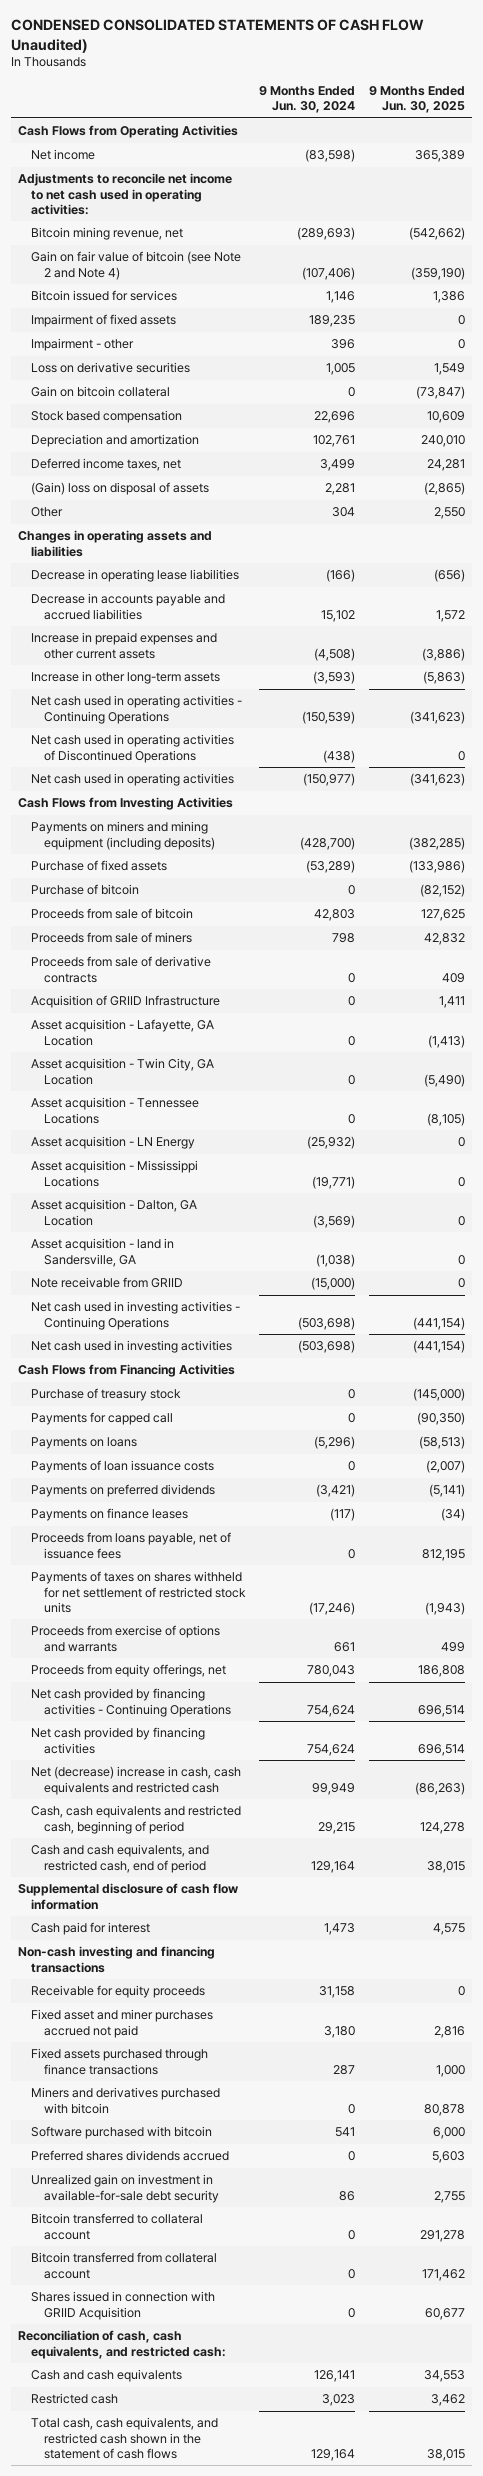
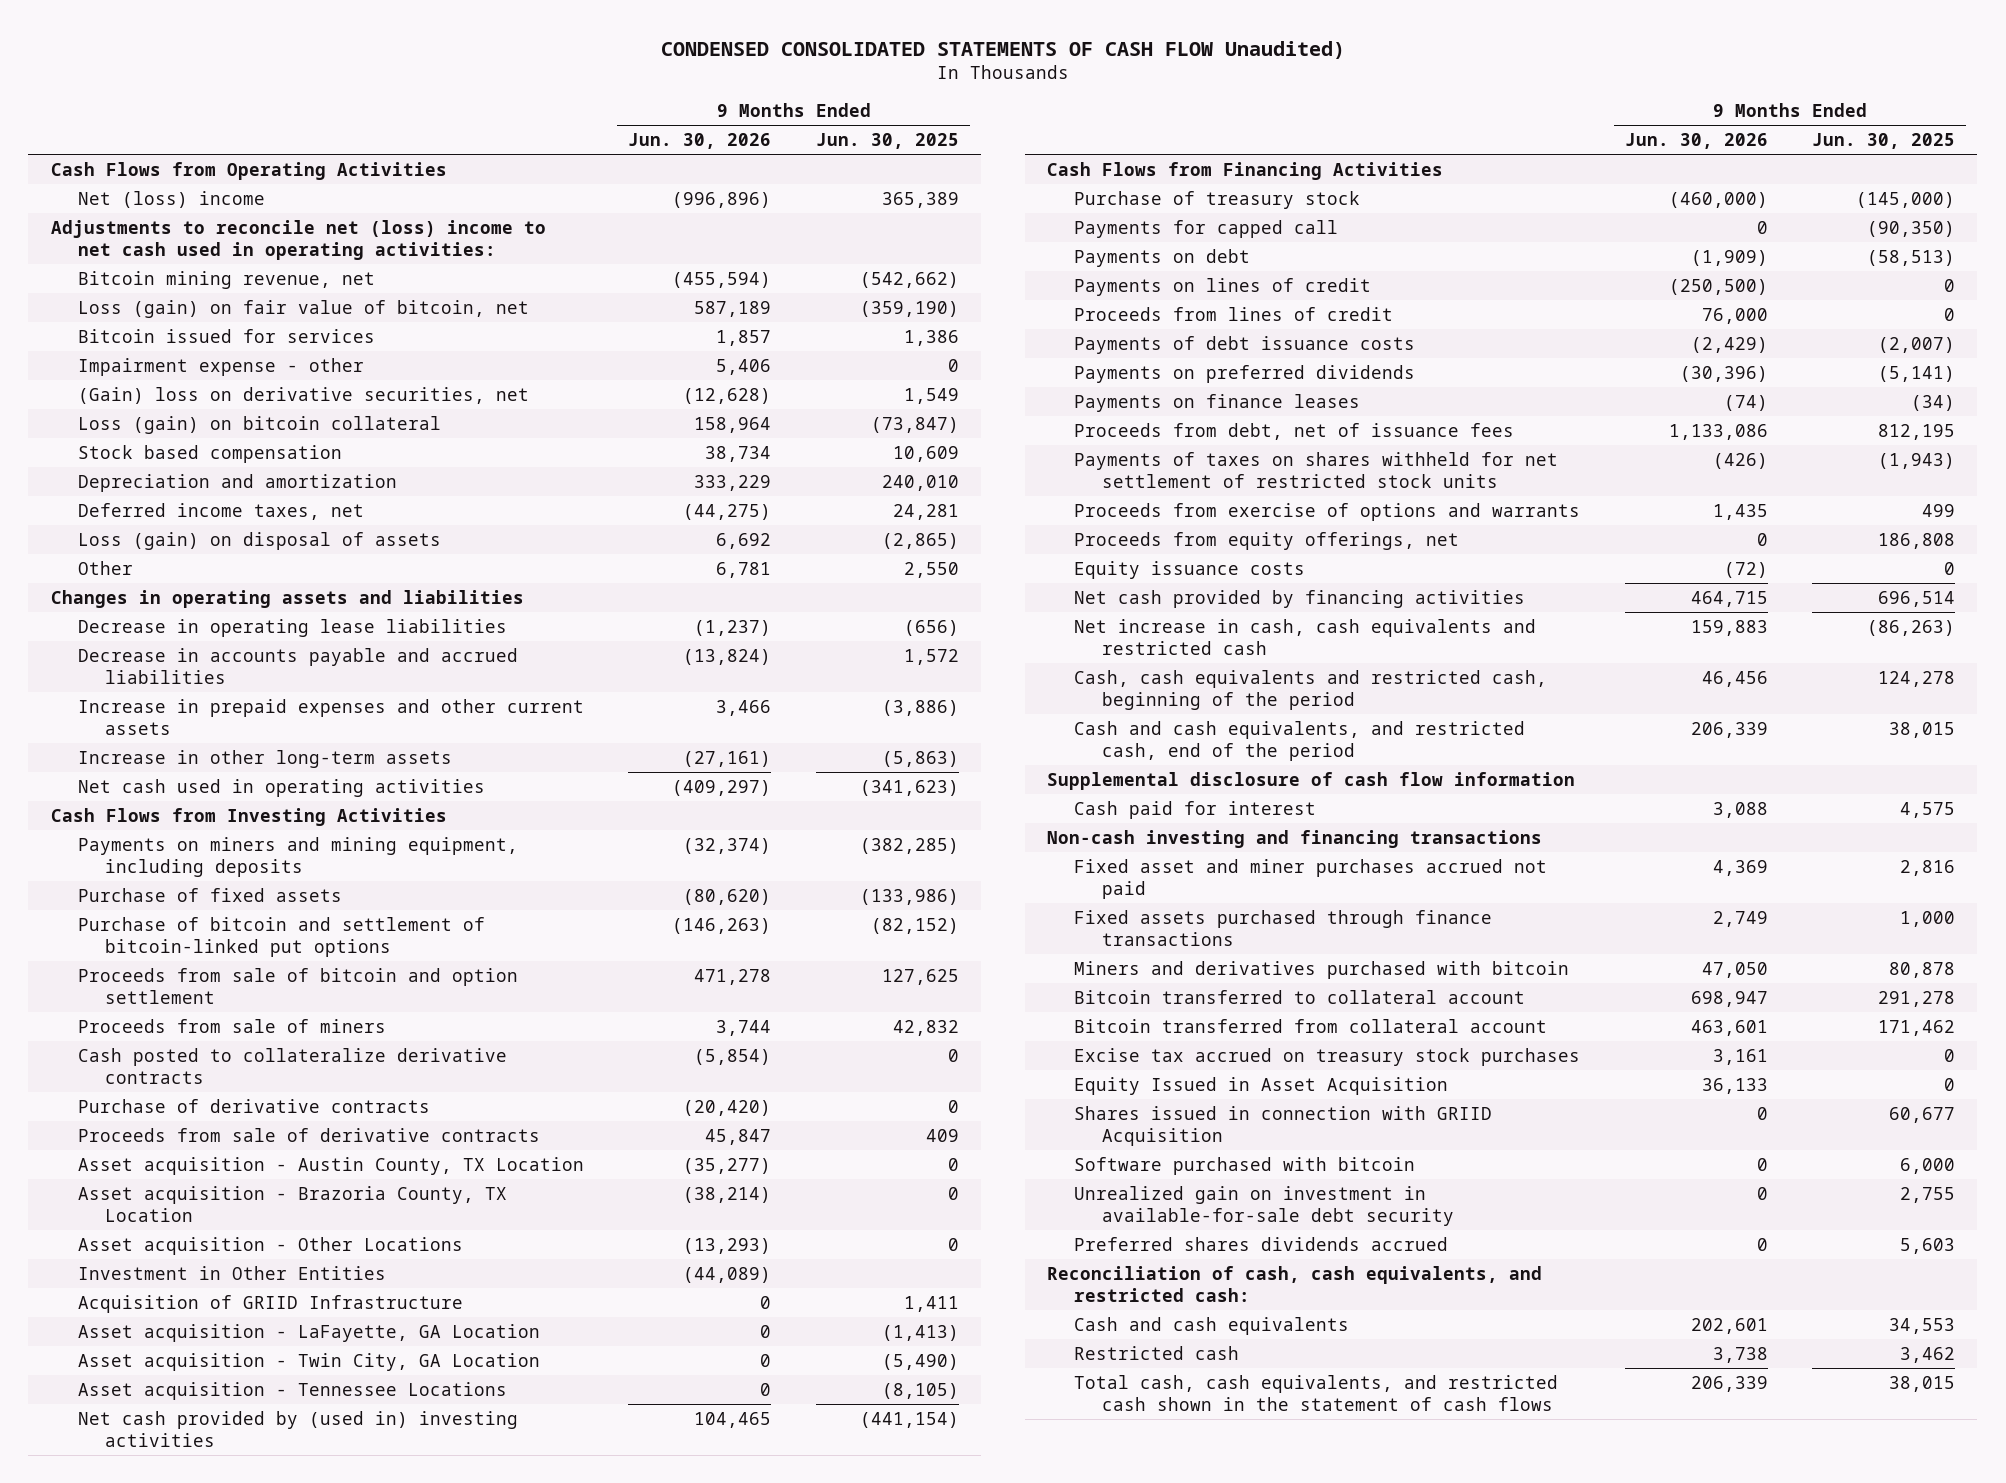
[258,85,355,114] 9 Months Ended Jun. 30, 2024 -> none
none -> [628,133,772,150] Jun. 30, 2026
[30,149,95,161] Net income -> [77,190,265,208] Net (loss) income
[18,173,233,216] Adjustments to reconcile net income to net cash used in operating activities: -> [50,219,546,260] Adjustments to reconcile net (loss) income to net cash used in operating activities:
[30,251,241,280] Gain on fair value of bitcoin (see Note 2 and Note 4) -> [77,299,529,318] Loss (gain) on fair value of bitcoin, net
[30,314,176,328] Impairment of fixed assets -> none
[30,338,134,352] Impairment - other -> [77,357,364,376] Impairment expense - other
[30,362,190,374] Loss on derivative securities -> [77,386,529,404] (Gain) loss on derivative securities, net
[30,386,170,398] Gain on bitcoin collateral -> [77,415,441,434] Loss (gain) on bitcoin collateral
[30,482,209,496] (Gain) loss on disposal of assets -> [77,531,441,550] Loss (gain) on disposal of assets
[30,695,242,724] Net cash used in operating activities - Continuing Operations -> none
[30,734,234,763] Net cash used in operating activities of Discontinued Operations -> none
[30,821,215,850] Payments on miners and mining equipment (including deposits) -> [77,836,518,877] Payments on miners and mining equipment, including deposits
[30,884,139,896] Purchase of bitcoin -> [77,916,485,957] Purchase of bitcoin and settlement of bitcoin-linked put options
[30,908,193,920] Proceeds from sale of bitcoin -> [77,967,518,1004] Proceeds from sale of bitcoin and option settlement
none -> [77,1047,507,1084] Cash posted to collateralize derivative contracts
none -> [77,1098,430,1113] Purchase of derivative contracts
none -> [77,1156,584,1175] Asset acquisition - Austin County, TX Location
none -> [77,1185,507,1222] Asset acquisition - Brazoria County, TX Location
none -> [77,1236,463,1255] Asset acquisition - Other Locations
none -> [77,1265,386,1280] Investment in Other Entities
[30,1019,214,1046] Asset acquisition - Lafayette, GA Location -> [77,1323,540,1342] Asset acquisition - LaFayette, GA Location
[30,1136,195,1150] Asset acquisition - LN Energy -> none
[30,1160,198,1187] Asset acquisition - Mississippi Locations -> none
[30,1199,197,1226] Asset acquisition - Dalton, GA Location -> none
[30,1238,174,1267] Asset acquisition - land in Sandersville, GA -> none
[30,1277,183,1289] Note receivable from GRIID -> none
[30,1301,240,1330] Net cash used in investing activities - Continuing Operations -> none
[30,1340,232,1354] Net cash used in investing activities -> [77,1410,518,1447] Net cash provided by (used in) investing activities
[30,1437,137,1450] Payments on loans -> [1074,248,1251,267] Payments on debt
none -> [1074,277,1372,296] Payments on lines of credit
none -> [1074,306,1394,321] Proceeds from lines of credit
[30,1460,214,1474] Payments of loan issuance costs -> [1074,335,1416,354] Payments of debt issuance costs
[30,1532,231,1559] Proceeds from loans payable, net of issuance fees -> [1074,422,1515,440] Proceeds from debt, net of issuance fees
[30,1688,231,1717] Net cash provided by financing activities - Continuing Operations -> none
none -> [1074,560,1306,579] Equity issuance costs
[30,1766,241,1795] Net (decrease) increase in cash, cash equivalents and restricted cash -> [1074,618,1537,655] Net increase in cash, cash equivalents and restricted cash
[30,1805,241,1834] Cash, cash equivalents and restricted cash, beginning of period -> [1074,669,1548,710] Cash, cash equivalents and restricted cash, beginning of the period
[30,1844,209,1873] Cash and cash equivalents, and restricted cash, end of period -> [1074,720,1526,761] Cash and cash equivalents, and restricted cash, end of the period
[30,1985,205,1999] Receivable for equity proceeds -> none
none -> [1074,1047,1581,1066] Excise tax accrued on treasury stock purchases
none -> [1074,1076,1449,1095] Equity Issued in Asset Acquisition
[30,2126,212,2140] Software purchased with bitcoin -> [1074,1156,1416,1175] Software purchased with bitcoin
[30,2174,219,2203] Unrealized gain on investment in available-for-sale debt security -> [1074,1185,1454,1226] Unrealized gain on investment in available-for-sale debt security
[30,2150,229,2162] Preferred shares dividends accrued -> [1074,1236,1449,1251] Preferred shares dividends accrued

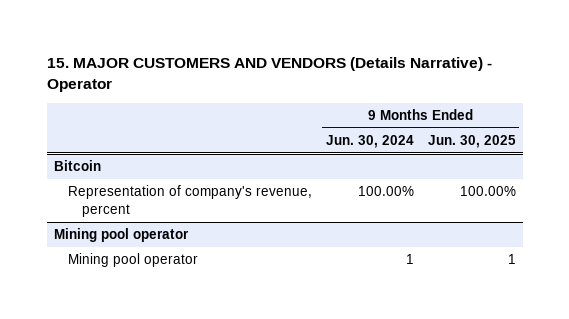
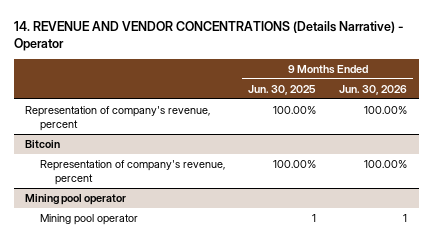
[46,56,492,93] 15. MAJOR CUSTOMERS AND VENDORS (Details Narrative) - Operator -> [13,20,404,52] 14. REVENUE AND VENDOR CONCENTRATIONS (Details Narrative) - Operator
[325,134,414,148] Jun. 30, 2024 -> none
none -> [339,84,408,95] Jun. 30, 2026
none -> [25,105,211,132] Representation of company's revenue, percent

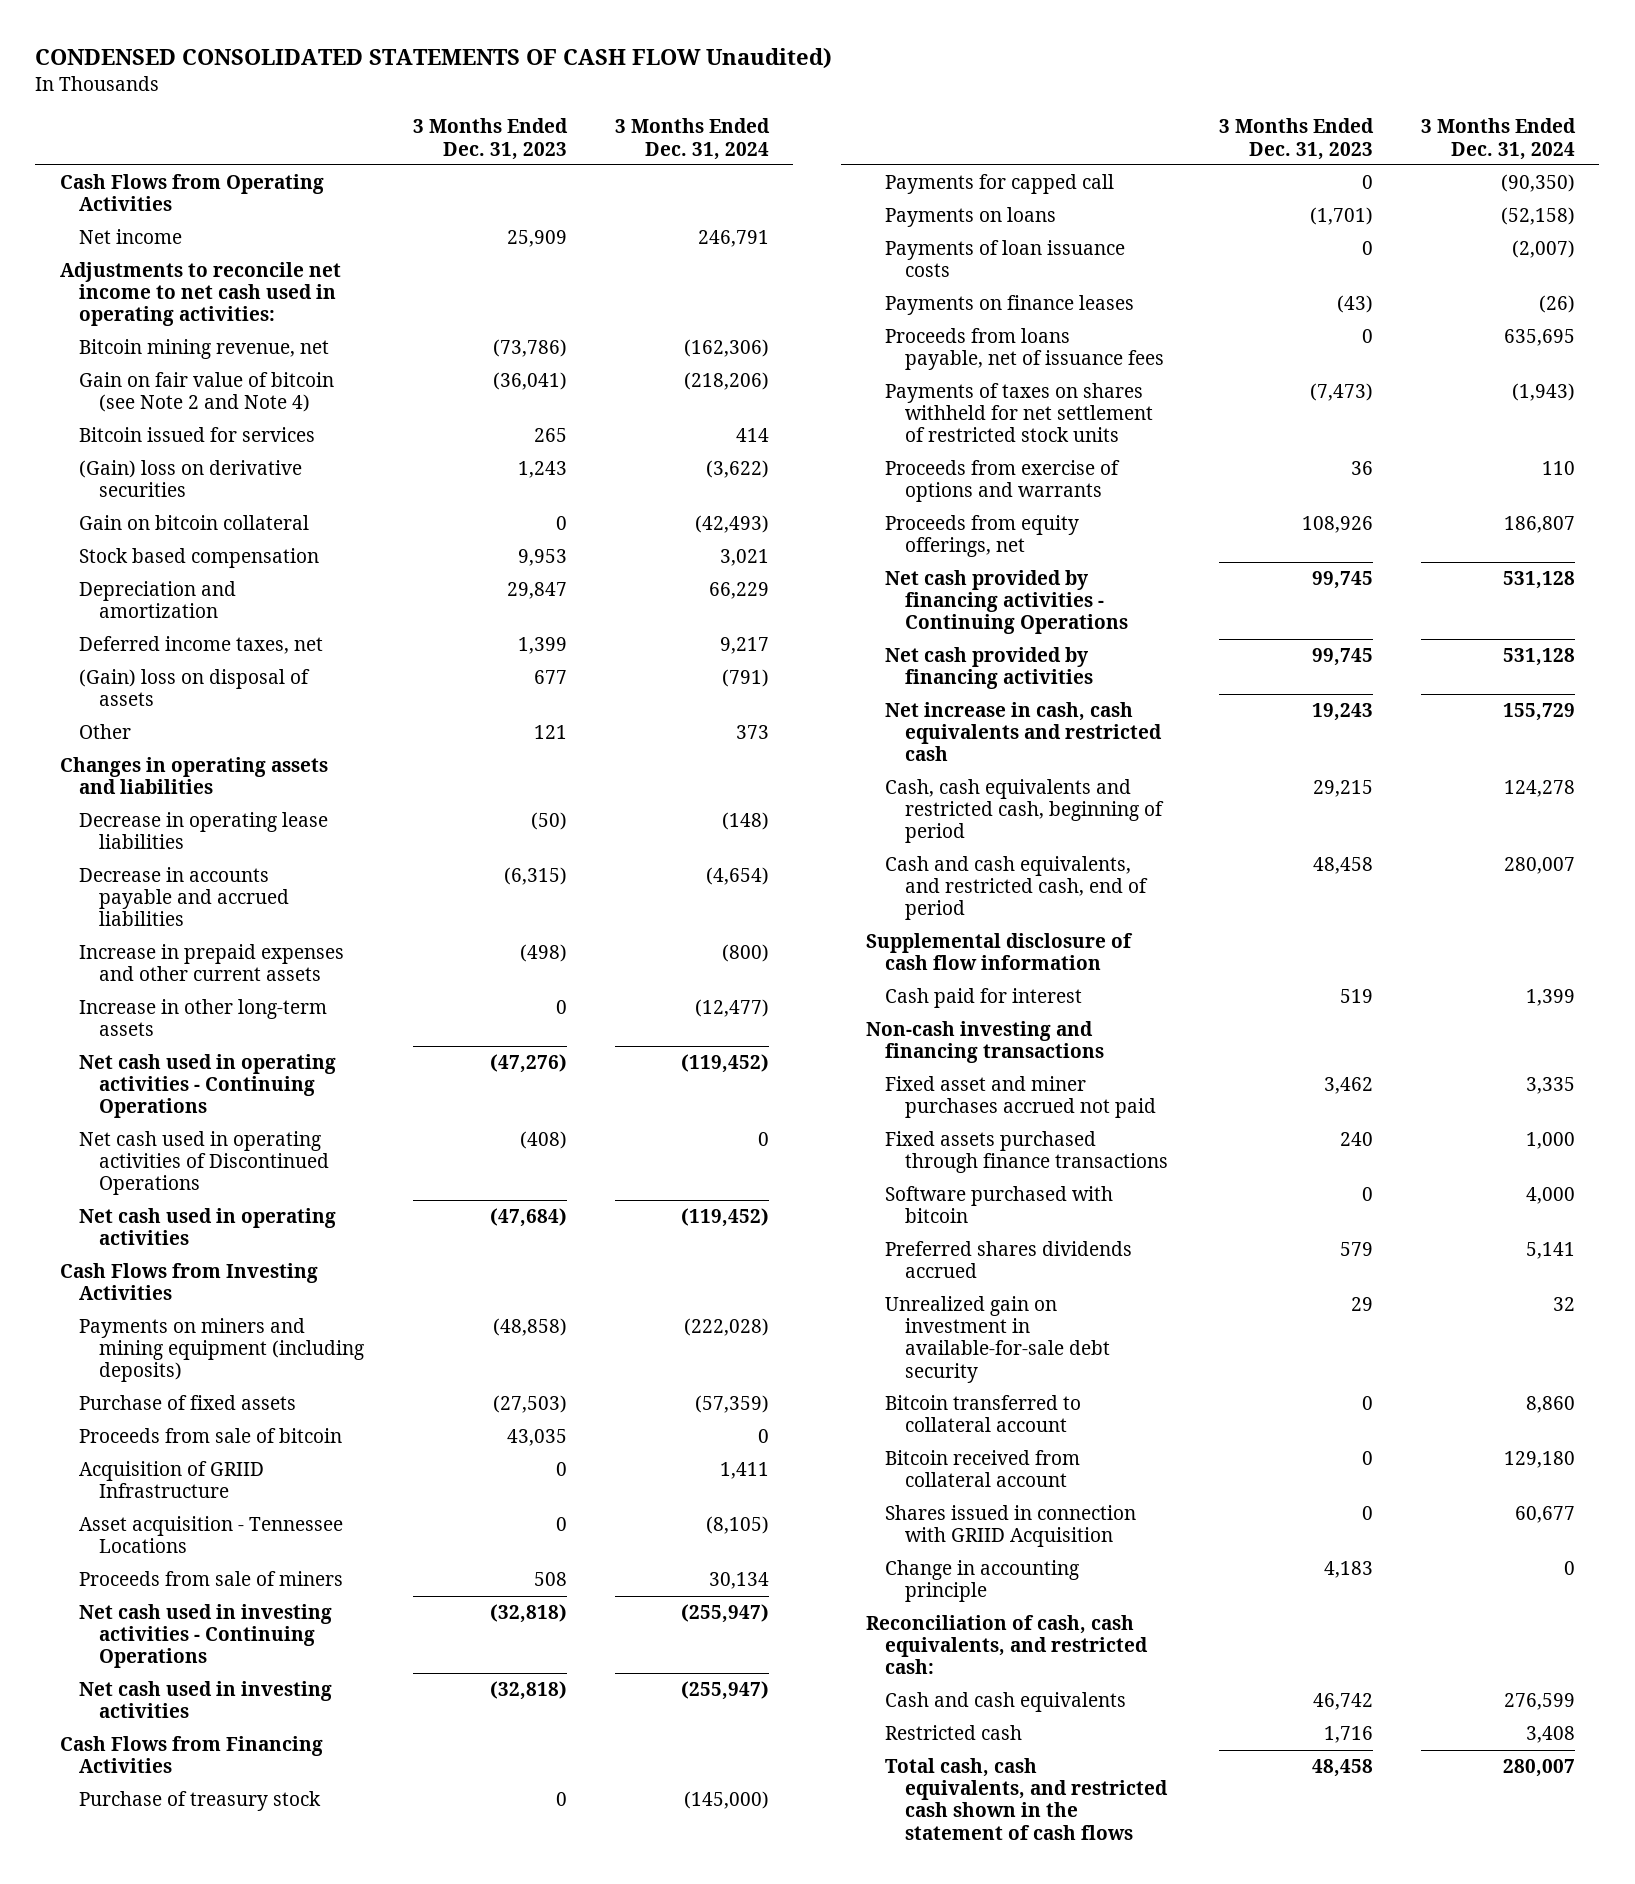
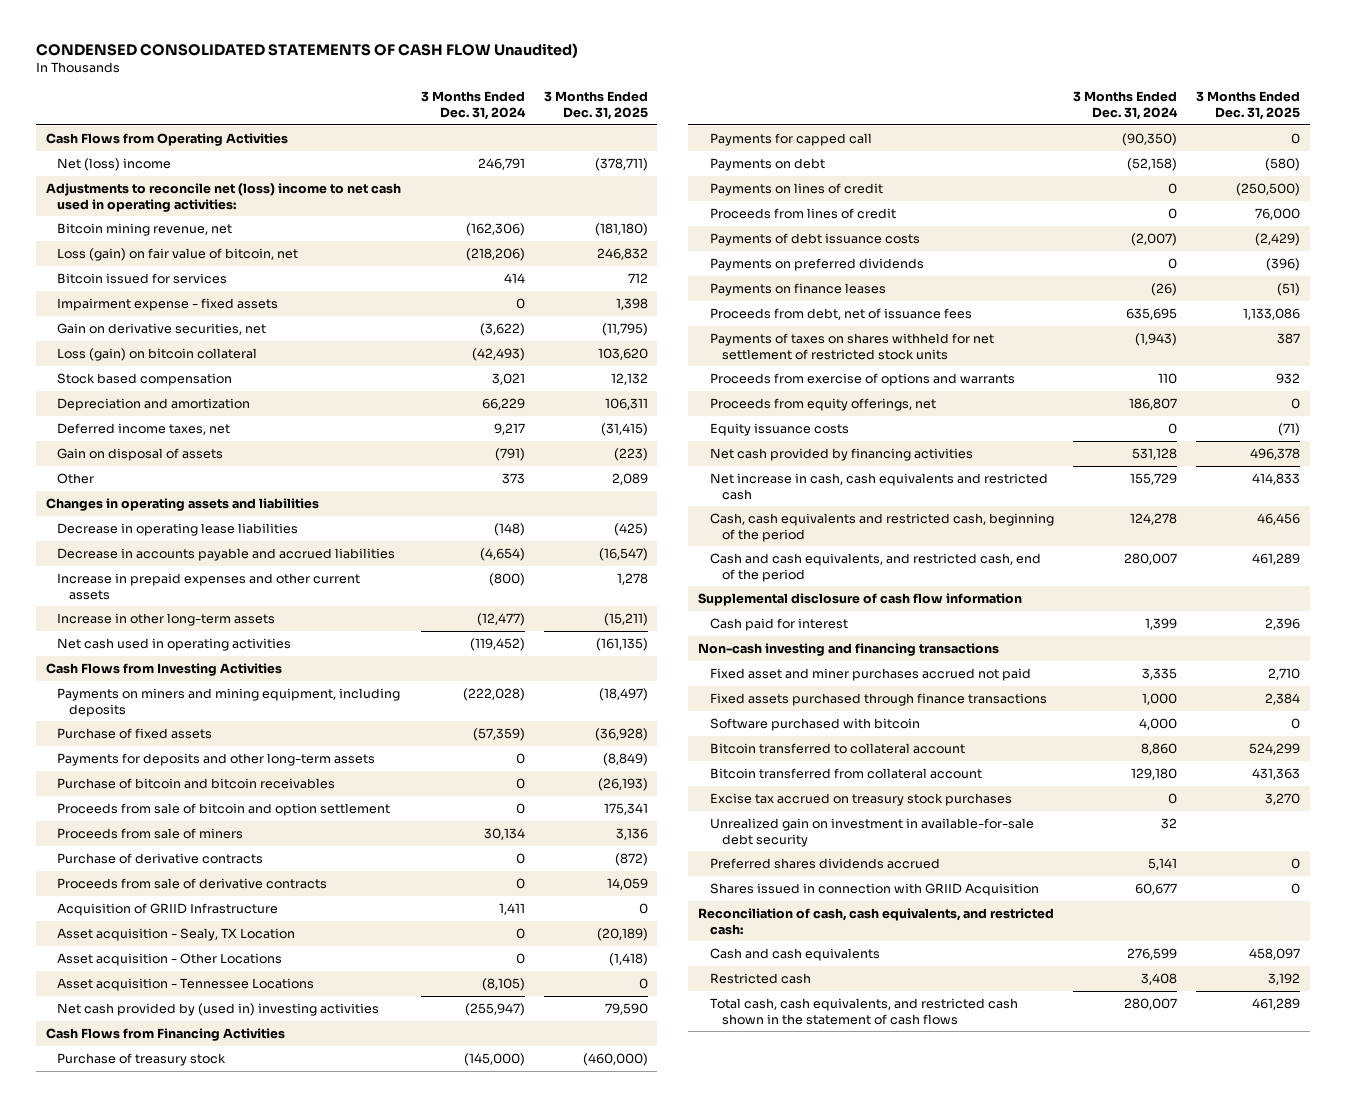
[412,118,568,160] 3 Months Ended Dec. 31, 2023 -> none
none -> [543,91,648,121] 3 Months Ended Dec. 31, 2025
[79,229,183,245] Net income -> [57,157,172,171] Net (loss) income
[59,262,341,327] Adjustments to reconcile net income to net cash used in operating activities: -> [45,182,401,212] Adjustments to reconcile net (loss) income to net cash used in operating activities:
[79,372,335,413] Gain on fair value of bitcoin (see Note 2 and Note 4) -> [57,247,299,261] Loss (gain) on fair value of bitcoin, net
none -> [57,297,279,311] Impairment expense - fixed assets
[79,460,303,498] (Gain) loss on derivative securities -> [57,322,267,335] Gain on derivative securities, net
[79,515,310,531] Gain on bitcoin collateral -> [57,347,258,361] Loss (gain) on bitcoin collateral
[79,669,311,707] (Gain) loss on disposal of assets -> [57,447,224,461] Gain on disposal of assets
[79,1054,337,1119] Net cash used in operating activities - Continuing Operations -> none
[79,1131,330,1196] Net cash used in operating activities of Discontinued Operations -> none
[79,1318,365,1383] Payments on miners and mining equipment (including deposits) -> [57,687,401,717] Payments on miners and mining equipment, including deposits
none -> [57,752,376,766] Payments for deposits and other long-term assets
none -> [57,777,336,789] Purchase of bitcoin and bitcoin receivables
[79,1428,343,1444] Proceeds from sale of bitcoin -> [57,802,391,816] Proceeds from sale of bitcoin and option settlement
[79,1571,344,1587] Proceeds from sale of miners -> [57,827,244,839] Proceeds from sale of miners
none -> [57,852,264,864] Purchase of derivative contracts
none -> [57,877,328,889] Proceeds from sale of derivative contracts
none -> [57,927,296,941] Asset acquisition - Sealy, TX Location
none -> [57,952,283,966] Asset acquisition - Other Locations
[79,1604,333,1669] Net cash used in investing activities - Continuing Operations -> none
[79,1681,333,1719] Net cash used in investing activities -> [57,1002,380,1016] Net cash provided by (used in) investing activities
[885,207,1057,228] Payments on loans -> [709,157,825,171] Payments on debt
none -> [709,182,883,196] Payments on lines of credit
none -> [709,207,896,219] Proceeds from lines of credit
[885,240,1126,278] Payments of loan issuance costs -> [709,232,920,246] Payments of debt issuance costs
none -> [709,257,924,271] Payments on preferred dividends
[885,328,1165,371] Proceeds from loans payable, net of issuance fees -> [709,307,972,320] Proceeds from debt, net of issuance fees
[885,570,1129,635] Net cash provided by financing activities - Continuing Operations -> none
none -> [709,422,849,436] Equity issuance costs
[885,779,1165,844] Cash, cash equivalents and restricted cash, beginning of period -> [709,512,1054,542] Cash, cash equivalents and restricted cash, beginning of the period
[885,856,1149,921] Cash and cash equivalents, and restricted cash, end of period -> [709,552,1041,582] Cash and cash equivalents, and restricted cash, end of the period
[885,1450,1081,1488] Bitcoin received from collateral account -> [709,767,982,779] Bitcoin transferred from collateral account
none -> [709,792,1012,806] Excise tax accrued on treasury stock purchases
[885,1296,1111,1383] Unrealized gain on investment in available-for-sale debt security -> [709,817,1034,847] Unrealized gain on investment in available-for-sale debt security
[885,1241,1133,1279] Preferred shares dividends accrued -> [709,857,940,869] Preferred shares dividends accrued
[885,1560,1080,1603] Change in accounting principle -> none

